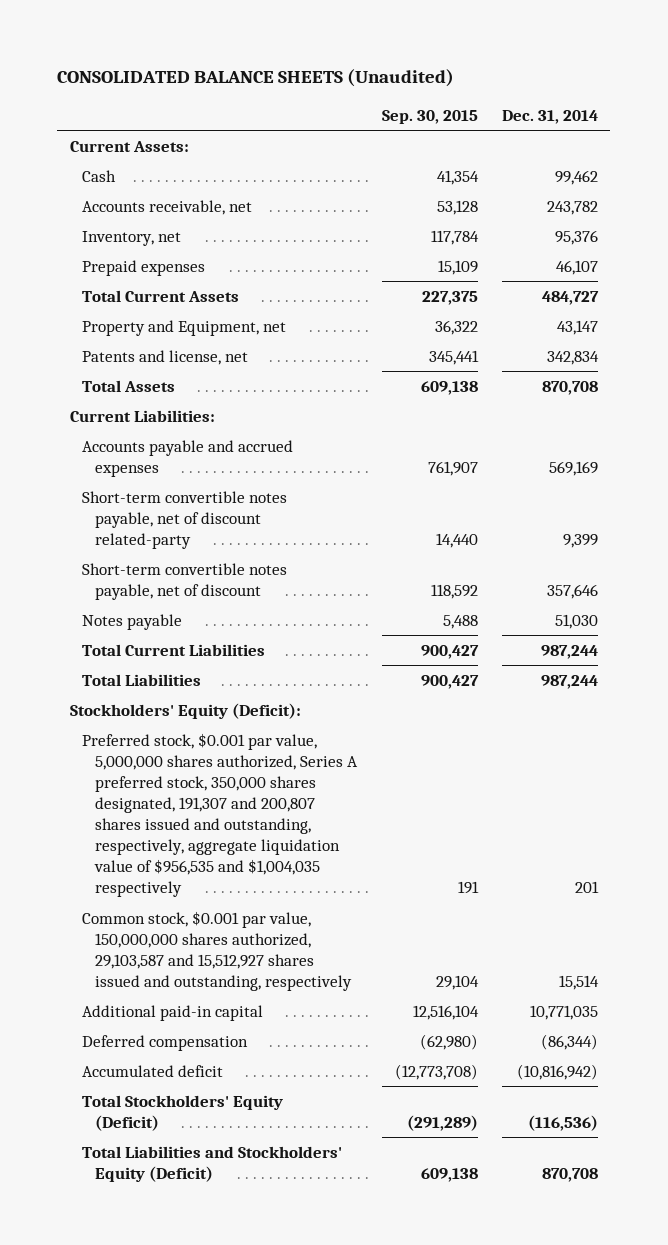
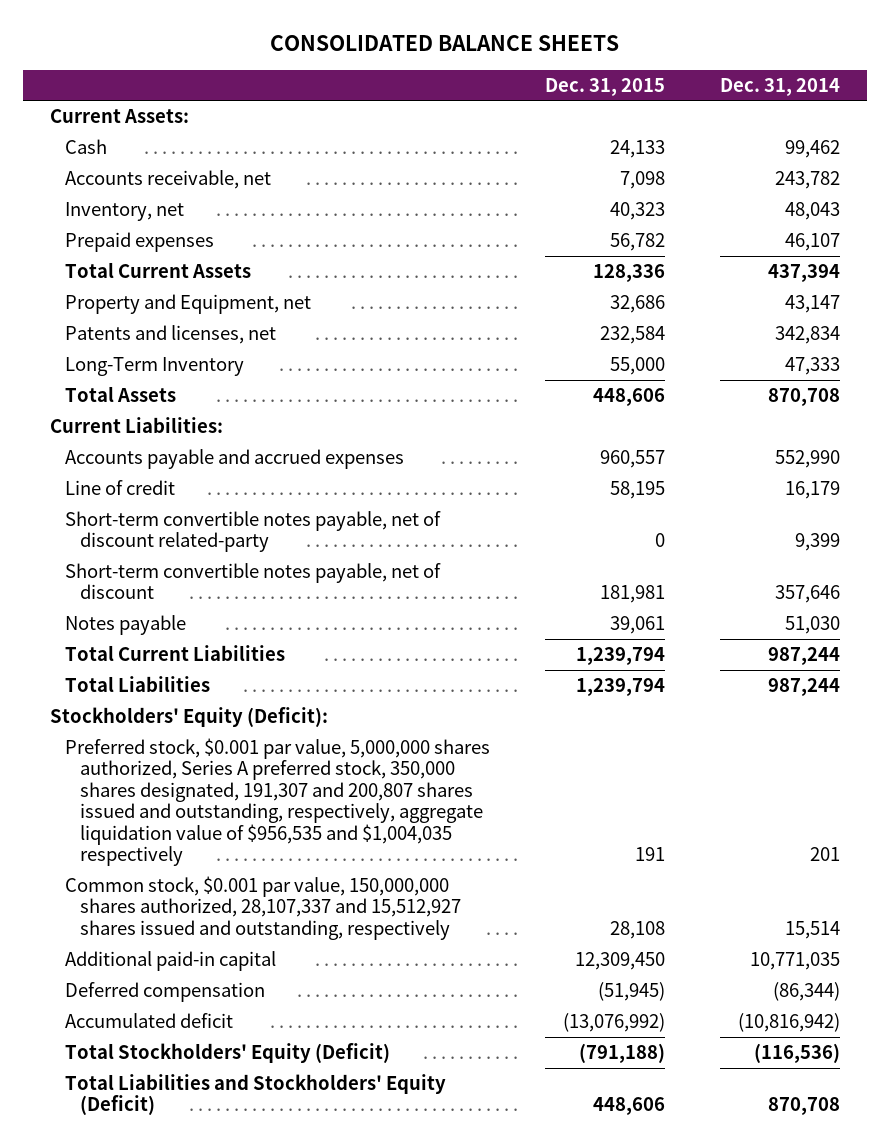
[57,69,455,88] CONSOLIDATED BALANCE SHEETS (Unaudited) -> [270,35,620,52] CONSOLIDATED BALANCE SHEETS
[381,109,478,124] Sep. 30, 2015 -> none
none -> [545,77,666,96] Dec. 31, 2015
[555,229,599,245] 95,376 -> [784,202,840,221] 48,043
[542,290,600,305] 484,727 -> [767,264,840,283] 437,394
[82,349,249,365] Patents and license, net -> [65,325,277,345] Patents and licenses, net
none -> [65,357,245,377] Long-Term Inventory
[549,460,599,476] 569,169 -> [774,450,840,469] 552,990
none -> [65,480,176,496] Line of credit
[82,910,353,991] Common stock, $0.001 par value, 150,000,000 shares authorized, 29,103,587 and 15,512,927 shares issued and outstanding, respectively -> [65,876,462,940] Common stock, $0.001 par value, 150,000,000 shares authorized, 28,107,337 and 15,512,927 shares issued and outstanding, respectively

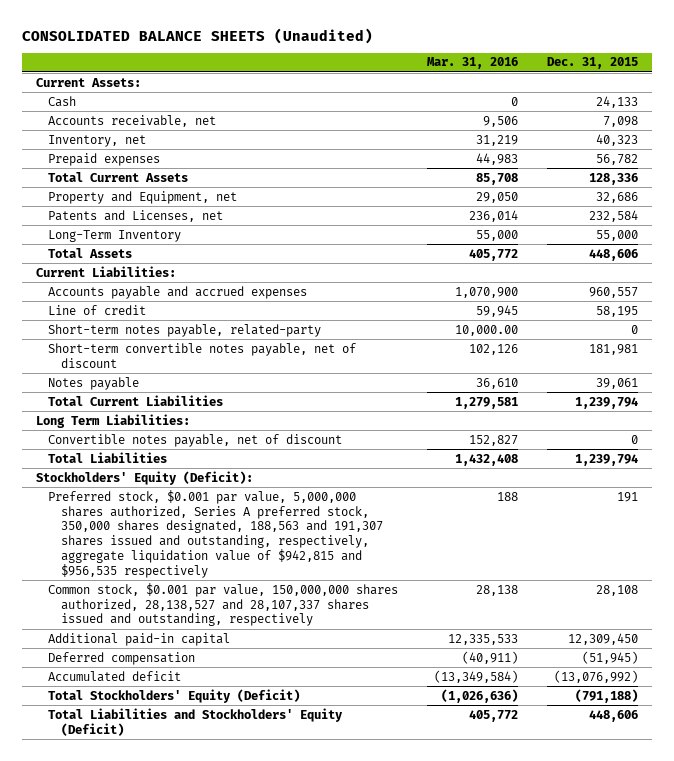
[270,35,620,52] CONSOLIDATED BALANCE SHEETS -> [21,27,373,44] CONSOLIDATED BALANCE SHEETS (Unaudited)
[719,77,840,96] Dec. 31, 2014 -> none
none -> [427,57,519,70] Mar. 31, 2016
[65,325,277,345] Patents and licenses, net -> [48,209,224,222] Patents and Licenses, net
[65,511,442,553] Short-term convertible notes payable, net of discount related-party -> [48,323,322,337] Short-term notes payable, related-party
none -> [36,413,191,428] Long Term Liabilities:
none -> [48,433,343,447] Convertible notes payable, net of discount
[65,738,491,867] Preferred stock, $0.001 par value, 5,000,000 shares authorized, Series A preferred stock, 350,000 shares designated, 191,307 and 200,807 shares issued and outstanding, respectively, aggregate liquidation value of $956,535 and $1,004,035 respectively -> [48,489,383,579] Preferred stock, $0.001 par value, 5,000,000 shares authorized, Series A preferred stock, 350,000 shares designated, 188,563 and 191,307 shares issued and outstanding, respectively, aggregate liquidation value of $942,815 and $956,535 respectively
[65,876,462,940] Common stock, $0.001 par value, 150,000,000 shares authorized, 28,107,337 and 15,512,927 shares issued and outstanding, respectively -> [48,582,399,627] Common stock, $0.001 par value, 150,000,000 shares authorized, 28,138,527 and 28,107,337 shares issued and outstanding, respectively

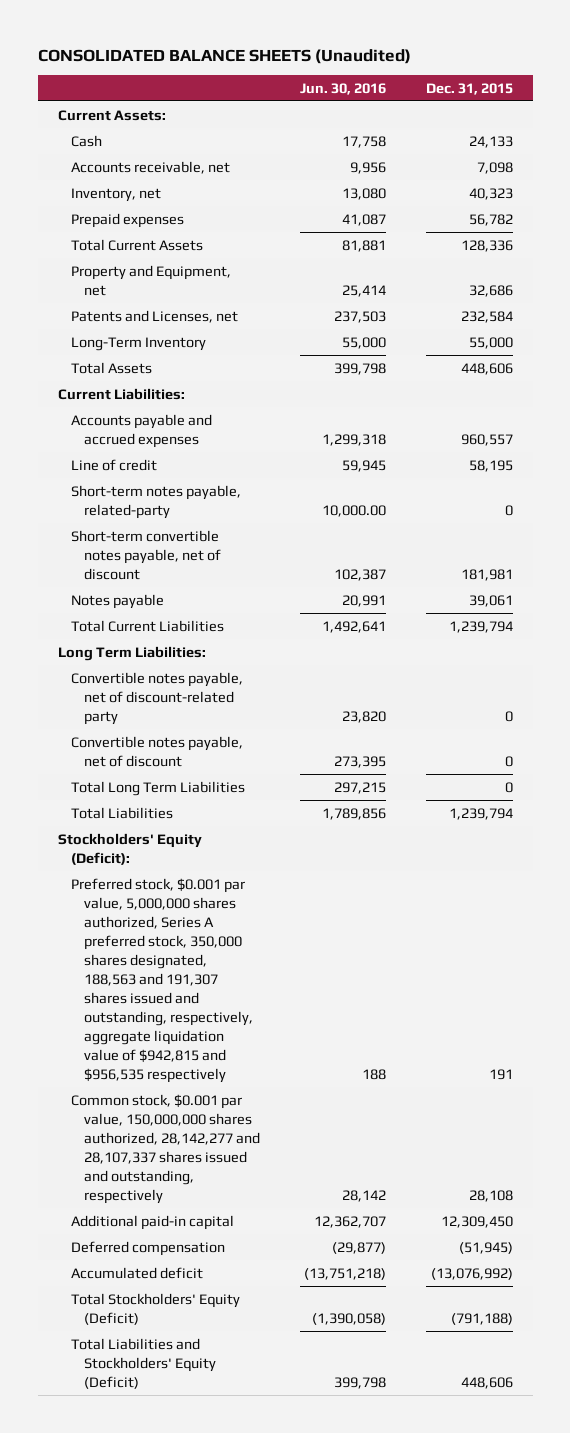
[427,57,519,70] Mar. 31, 2016 -> none
none -> [299,82,386,95] Jun. 30, 2016
none -> [70,671,243,725] Convertible notes payable, net of discount-related party
none -> [70,780,245,796] Total Long Term Liabilities
[48,582,399,627] Common stock, $0.001 par value, 150,000,000 shares authorized, 28,138,527 and 28,107,337 shares issued and outstanding, respectively -> [70,1093,260,1204] Common stock, $0.001 par value, 150,000,000 shares authorized, 28,142,277 and 28,107,337 shares issued and outstanding, respectively

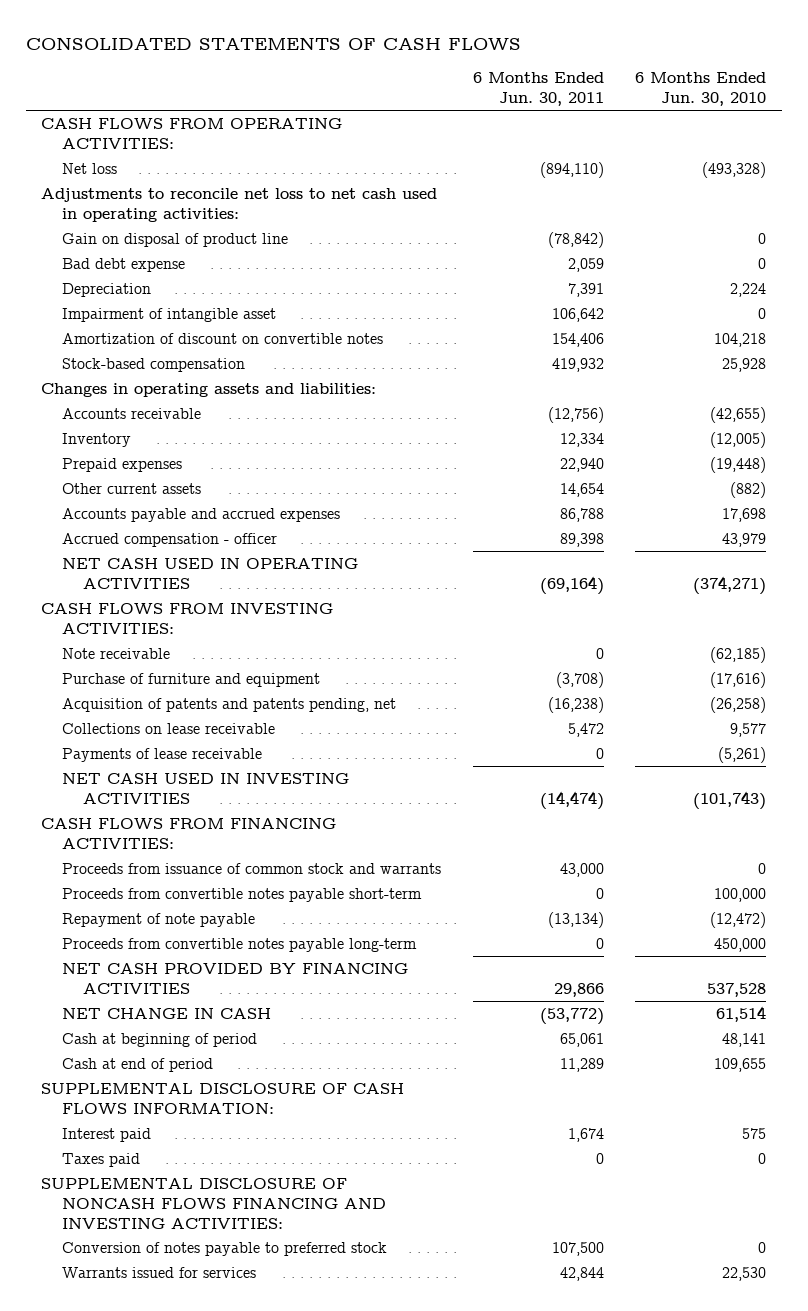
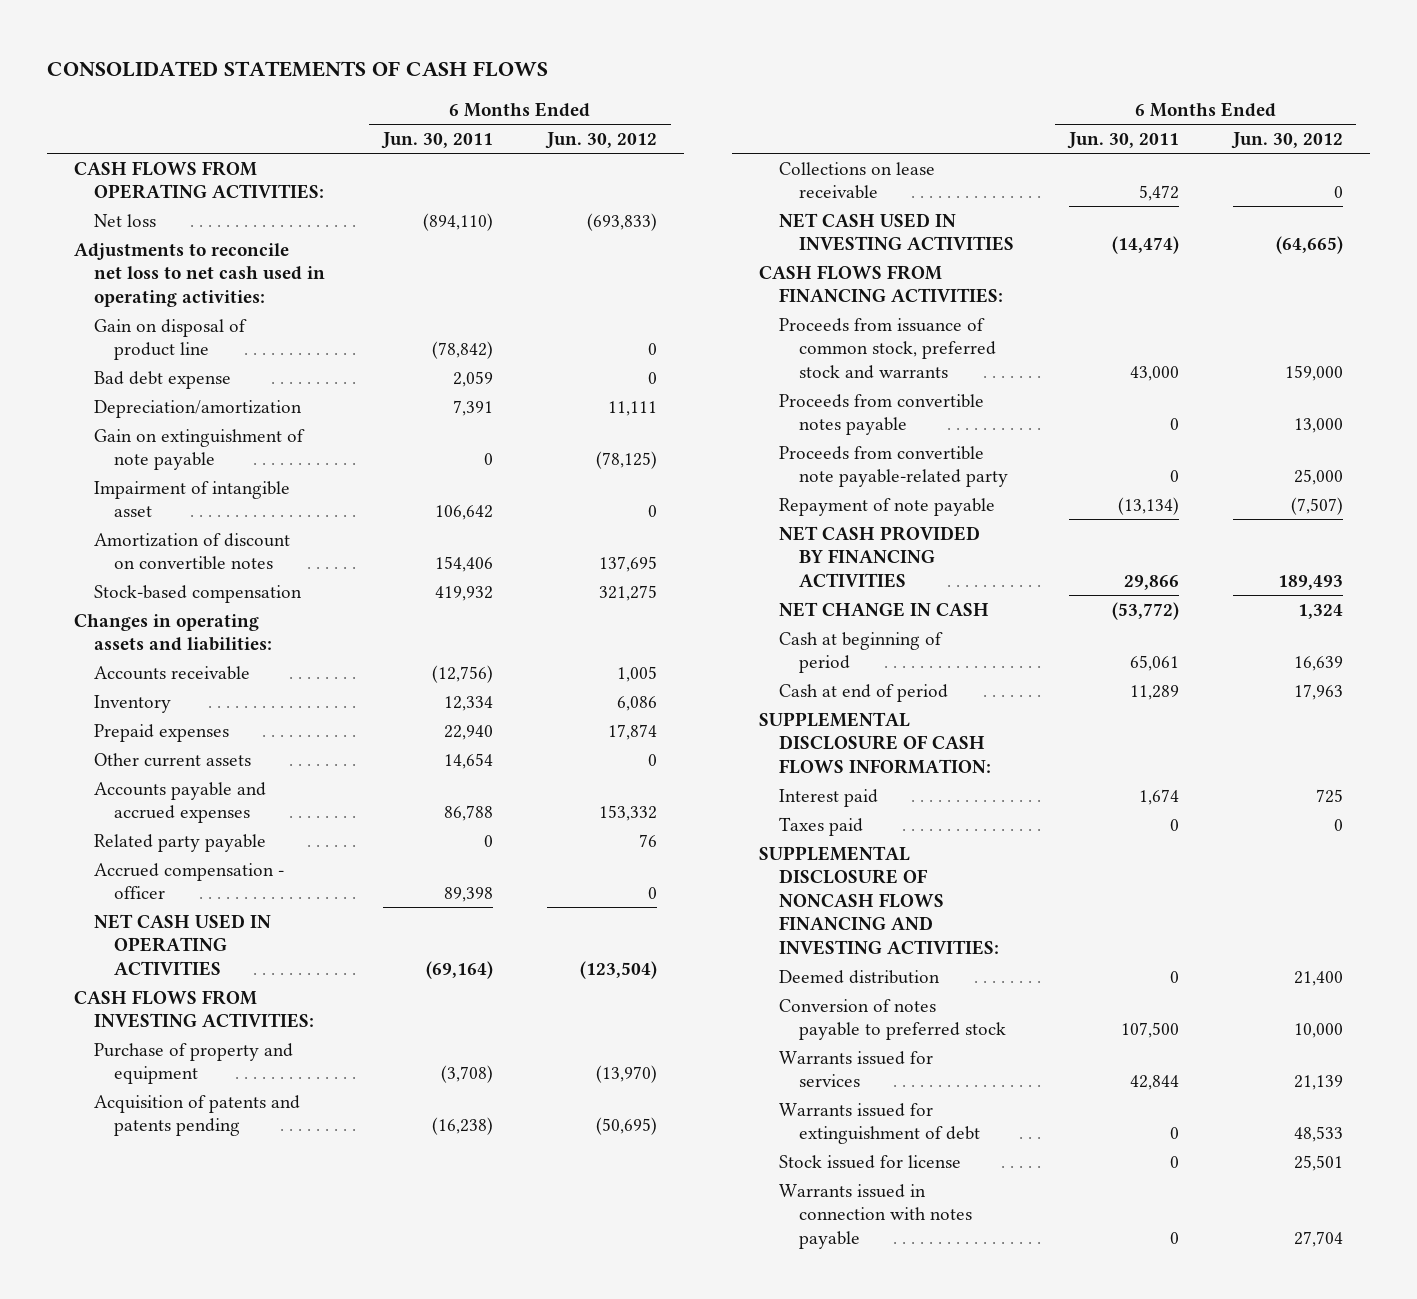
[635,72,767,107] 6 Months Ended Jun. 30, 2010 -> none
none -> [545,132,658,150] Jun. 30, 2012
[62,282,152,297] Depreciation -> [93,399,302,418] Depreciation/amortization
none -> [93,428,305,471] Gain on extinguishment of note payable
none -> [93,833,266,852] Related party payable
[62,647,171,659] Note receivable -> none
[62,672,321,687] Purchase of furniture and equipment -> [93,1042,293,1085] Purchase of property and equipment
[62,697,397,712] Acquisition of patents and patents pending, net -> [93,1094,300,1137] Acquisition of patents and patents pending
[62,747,263,762] Payments of lease receivable -> none
[62,862,442,874] Proceeds from issuance of common stock and warrants -> [779,317,997,379] Proceeds from issuance of common stock, preferred stock and warrants
[62,887,423,902] Proceeds from convertible notes payable short-term -> [779,393,985,436] Proceeds from convertible notes payable
none -> [779,445,1009,488] Proceeds from convertible note payable-related party
[62,937,418,952] Proceeds from convertible notes payable long-term -> none
none -> [779,969,941,984] Deemed distribution
none -> [779,1102,981,1145] Warrants issued for extinguishment of debt
none -> [779,1154,962,1169] Stock issued for license
none -> [779,1183,973,1249] Warrants issued in connection with notes payable

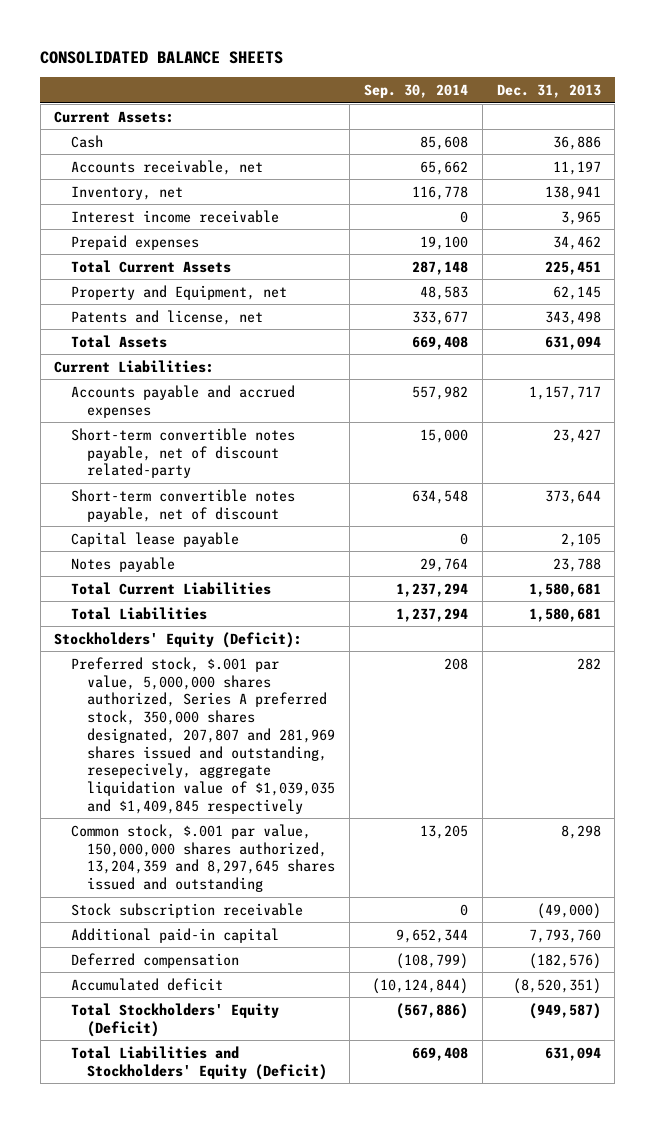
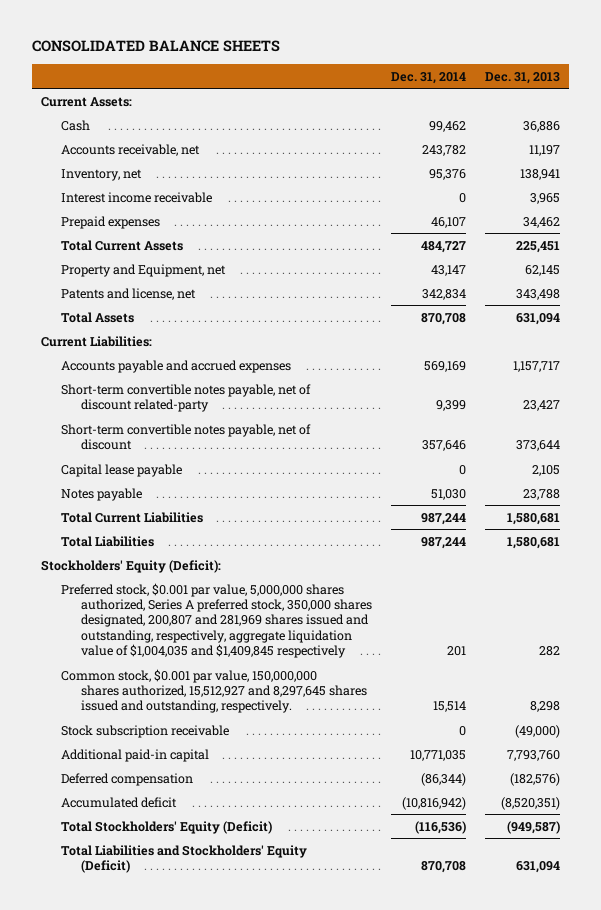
[364,84,469,99] Sep. 30, 2014 -> none
none -> [390,71,466,84] Dec. 31, 2014
[70,656,336,814] Preferred stock, $.001 par value, 5,000,000 shares authorized, Series A preferred stock, 350,000 shares designated, 207,807 and 281,969 shares issued and outstanding, resepecively, aggregate liquidation value of $1,039,035 and $1,409,845 respectively -> [61,582,372,659] Preferred stock, $0.001 par value, 5,000,000 shares authorized, Series A preferred stock, 350,000 shares designated, 200,807 and 281,969 shares issued and outstanding, respectively, aggregate liquidation value of $1,004,035 and $1,409,845 respectively
[70,823,336,893] Common stock, $.001 par value, 150,000,000 shares authorized, 13,204,359 and 8,297,645 shares issued and outstanding -> [61,668,367,714] Common stock, $0.001 par value, 150,000,000 shares authorized, 15,512,927 and 8,297,645 shares issued and outstanding, respectively.

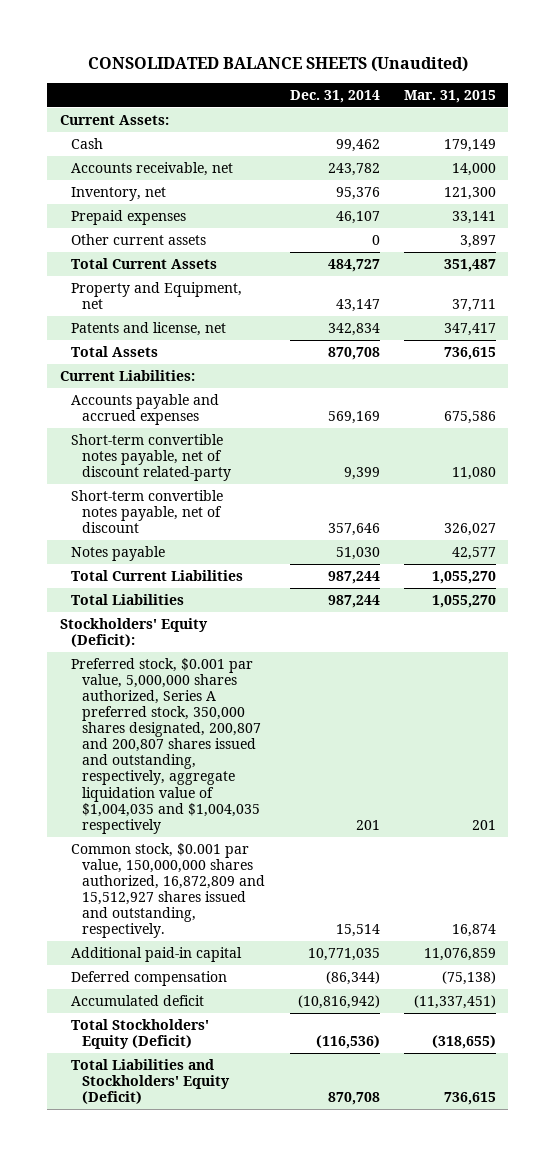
[31,40,280,53] CONSOLIDATED BALANCE SHEETS -> [87,56,468,73] CONSOLIDATED BALANCE SHEETS (Unaudited)
[484,71,560,84] Dec. 31, 2013 -> none
none -> [403,89,496,103] Mar. 31, 2015
[61,191,213,203] Interest income receivable -> none
none -> [70,233,206,245] Other current assets
[61,463,183,477] Capital lease payable -> none
[61,724,230,738] Stock subscription receivable -> none
[61,582,372,659] Preferred stock, $0.001 par value, 5,000,000 shares authorized, Series A preferred stock, 350,000 shares designated, 200,807 and 281,969 shares issued and outstanding, respectively, aggregate liquidation value of $1,004,035 and $1,409,845 respectively -> [70,657,262,834] Preferred stock, $0.001 par value, 5,000,000 shares authorized, Series A preferred stock, 350,000 shares designated, 200,807 and 200,807 shares issued and outstanding, respectively, aggregate liquidation value of $1,004,035 and $1,004,035 respectively
[61,668,367,714] Common stock, $0.001 par value, 150,000,000 shares authorized, 15,512,927 and 8,297,645 shares issued and outstanding, respectively. -> [70,842,266,939] Common stock, $0.001 par value, 150,000,000 shares authorized, 16,872,809 and 15,512,927 shares issued and outstanding, respectively.

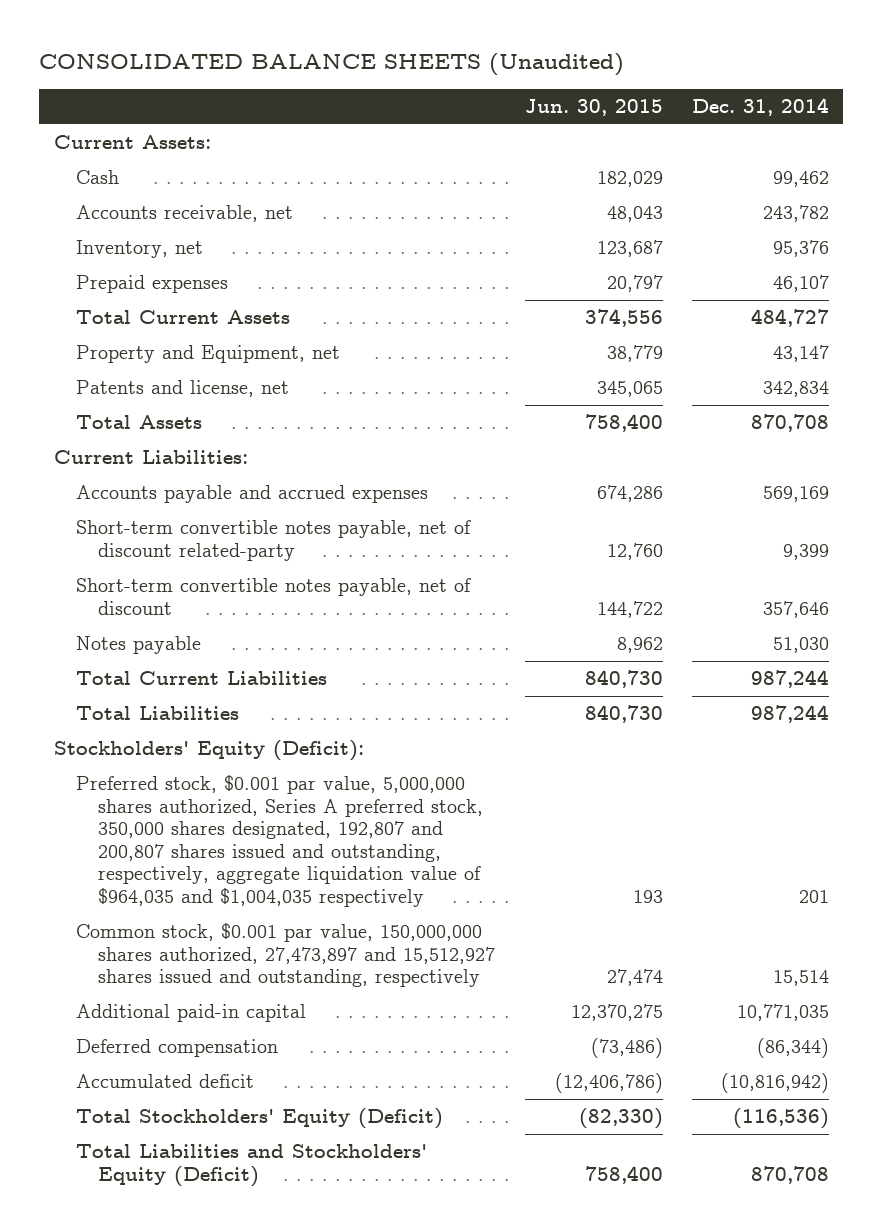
[403,89,496,103] Mar. 31, 2015 -> none
none -> [524,98,663,116] Jun. 30, 2015
[70,233,206,245] Other current assets -> none
[70,657,262,834] Preferred stock, $0.001 par value, 5,000,000 shares authorized, Series A preferred stock, 350,000 shares designated, 200,807 and 200,807 shares issued and outstanding, respectively, aggregate liquidation value of $1,004,035 and $1,004,035 respectively -> [76,775,484,907] Preferred stock, $0.001 par value, 5,000,000 shares authorized, Series A preferred stock, 350,000 shares designated, 192,807 and 200,807 shares issued and outstanding, respectively, aggregate liquidation value of $964,035 and $1,004,035 respectively
[70,842,266,939] Common stock, $0.001 par value, 150,000,000 shares authorized, 16,872,809 and 15,512,927 shares issued and outstanding, respectively. -> [76,923,496,988] Common stock, $0.001 par value, 150,000,000 shares authorized, 27,473,897 and 15,512,927 shares issued and outstanding, respectively

